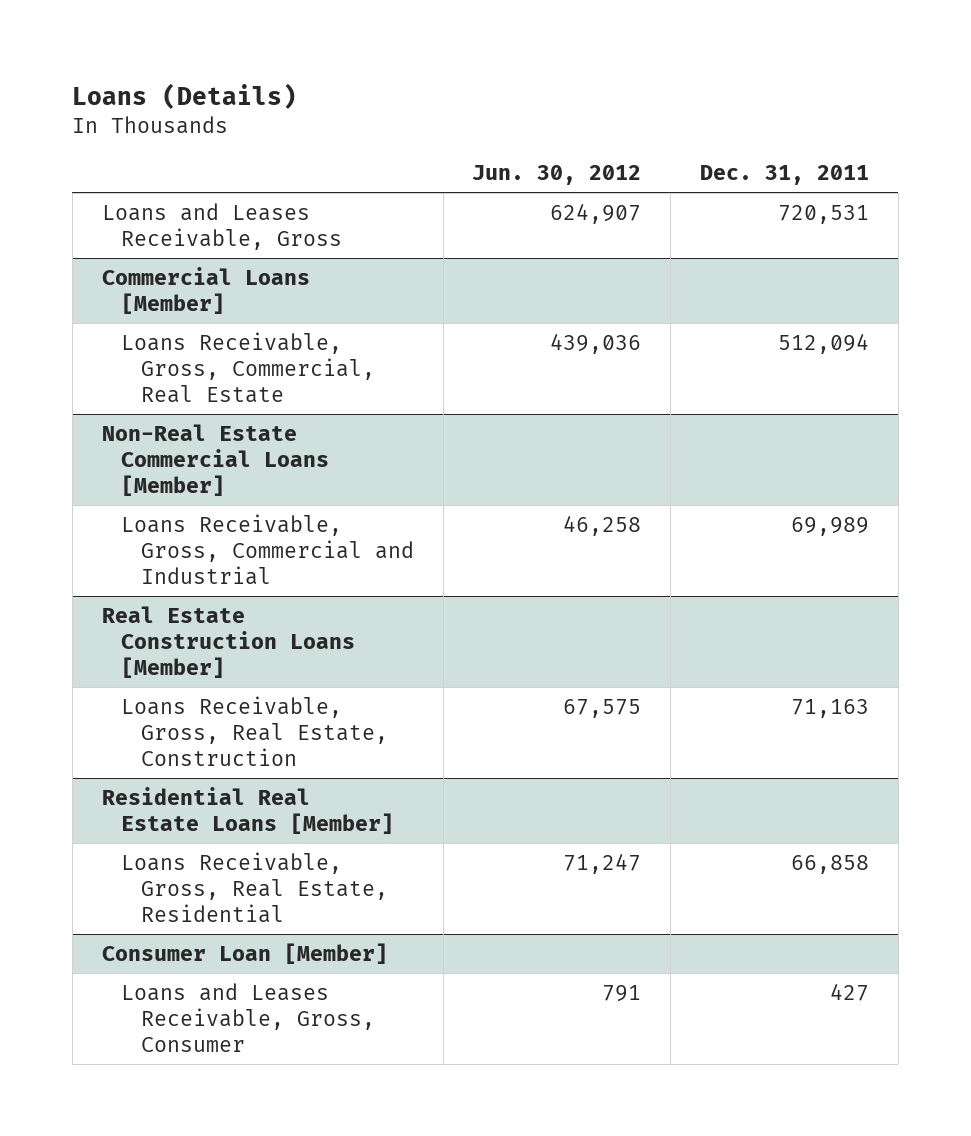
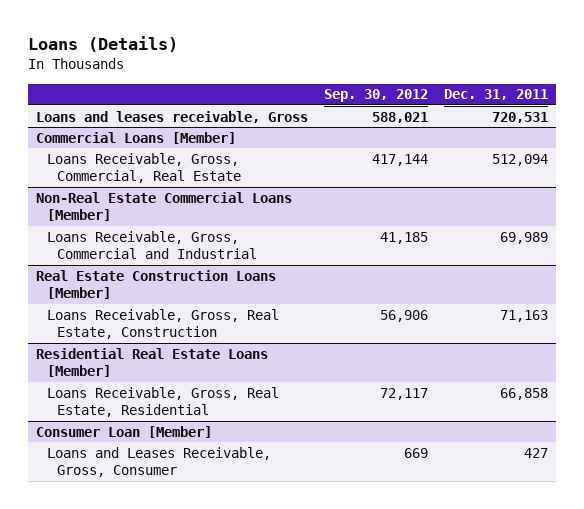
[472,165,642,186] Jun. 30, 2012 -> none
none -> [324,89,429,103] Sep. 30, 2012
[101,202,343,250] Loans and Leases Receivable, Gross -> [36,110,309,123] Loans and leases receivable, Gross

